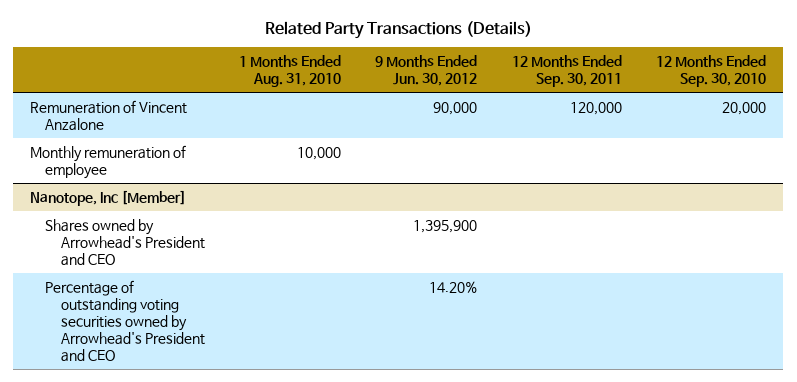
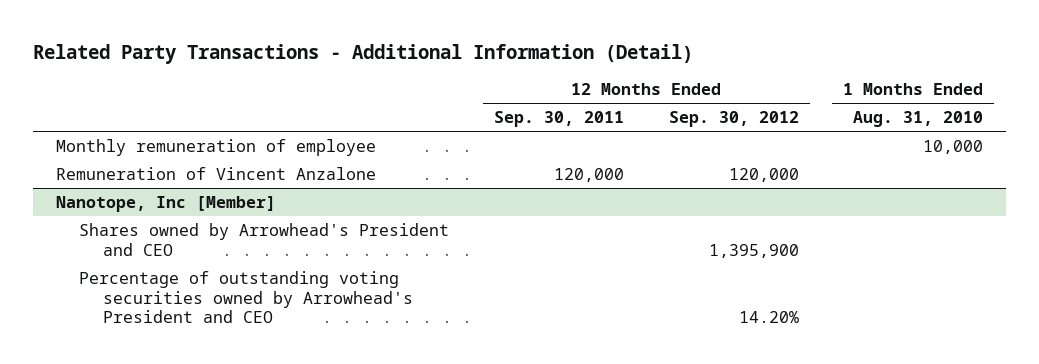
[265,21,533,40] Related Party Transactions (Details) -> [33,43,694,64] Related Party Transactions - Additional Information (Detail)
[375,55,478,87] 9 Months Ended Jun. 30, 2012 -> none
[656,55,767,88] 12 Months Ended Sep. 30, 2010 -> none
none -> [668,111,799,128] Sep. 30, 2012
[30,99,188,131] Remuneration of Vincent Anzalone -> [55,166,376,180] Remuneration of Vincent Anzalone

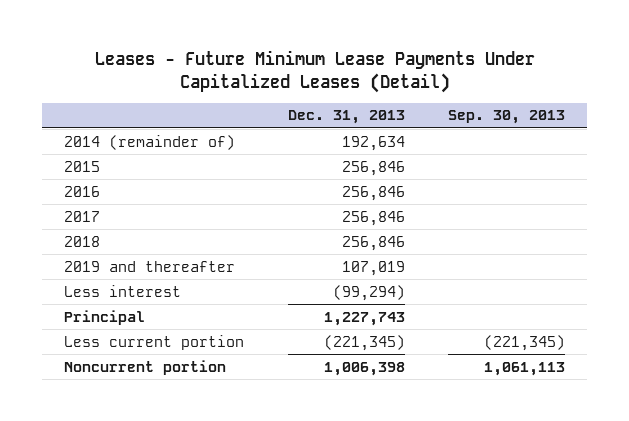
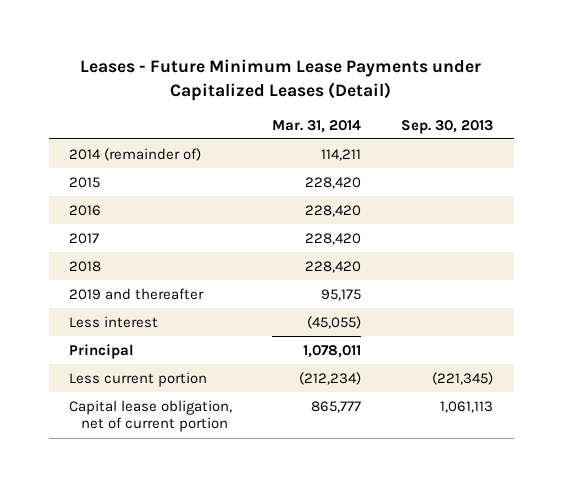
[94,49,535,93] Leases - Future Minimum Lease Payments Under Capitalized Leases (Detail) -> [80,59,482,101] Leases - Future Minimum Lease Payments under Capitalized Leases (Detail)
[287,110,405,125] Dec. 31, 2013 -> none
none -> [272,119,362,133] Mar. 31, 2014
[63,359,226,375] Noncurrent portion -> [69,399,233,433] Capital lease obligation, net of current portion

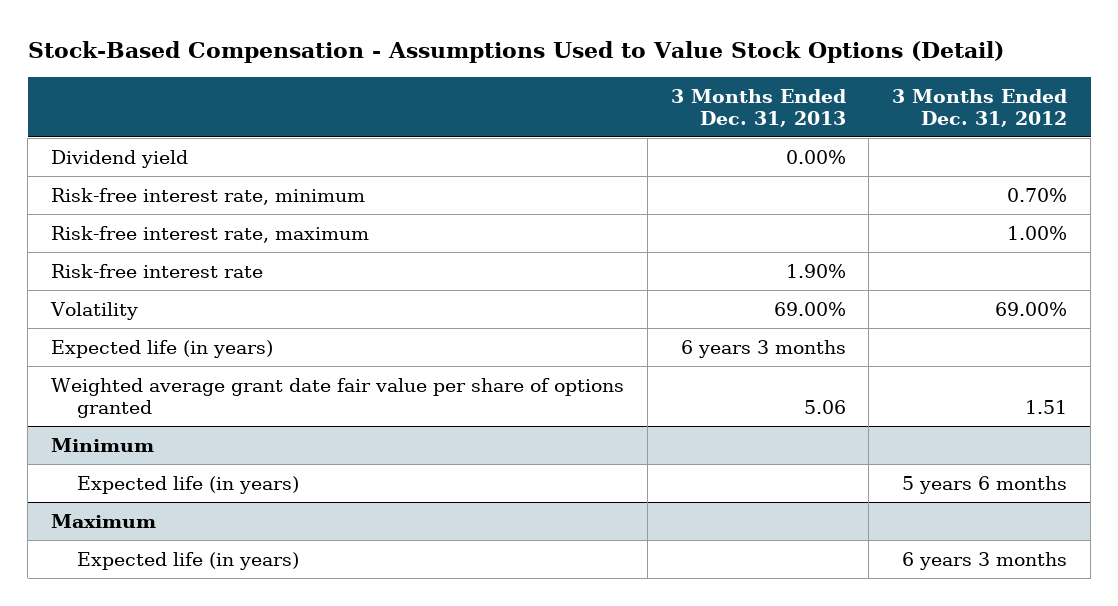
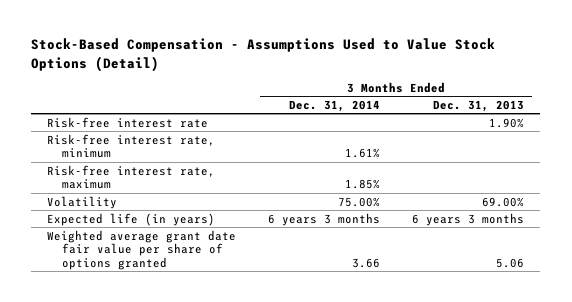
[892,88,1068,128] 3 Months Ended Dec. 31, 2012 -> none
none -> [289,99,381,112] Dec. 31, 2014
[50,149,188,168] Dividend yield -> none
[50,263,263,278] Risk-free interest rate -> [47,116,209,128] Risk-free interest rate
[50,437,154,452] Minimum -> none
[76,475,299,494] Expected life (in years) -> none
[50,513,156,528] Maximum -> none
[76,551,299,570] Expected life (in years) -> none

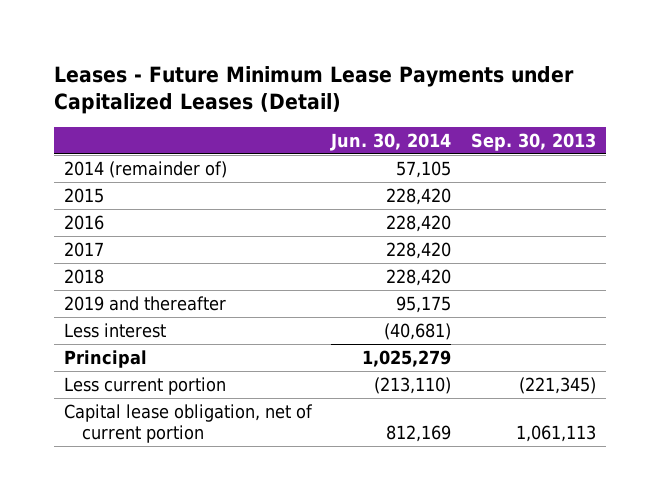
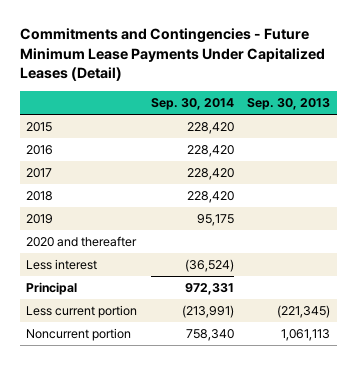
[53,65,574,115] Leases - Future Minimum Lease Payments under Capitalized Leases (Detail) -> [19,28,325,82] Commitments and Contingencies - Future Minimum Lease Payments Under Capitalized Leases (Detail)
[330,133,452,152] Jun. 30, 2014 -> none
none -> [150,98,234,111] Sep. 30, 2014
[63,160,227,178] 2014 (remainder of) -> none
none -> [26,213,54,224] 2019
[63,295,226,311] 2019 and thereafter -> [26,235,138,247] 2020 and thereafter
[63,403,313,444] Capital lease obligation, net of current portion -> [26,327,132,341] Noncurrent portion

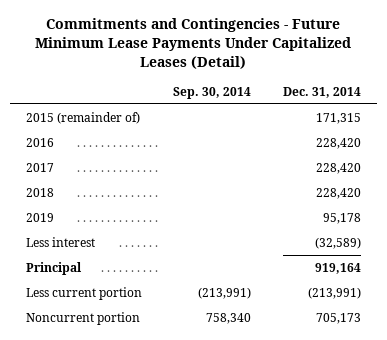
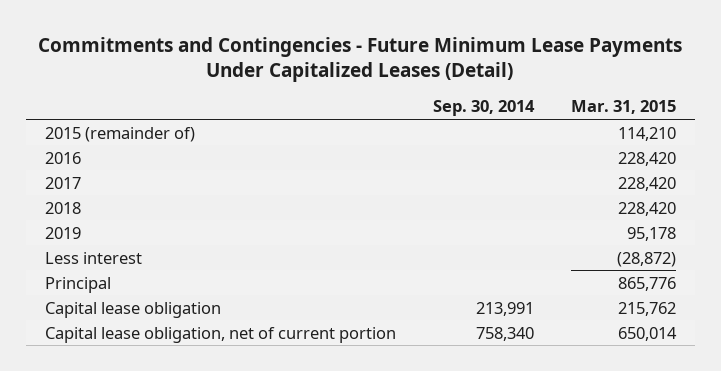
[282,86,361,98] Dec. 31, 2014 -> none
none -> [571,100,677,115] Mar. 31, 2015
[25,286,142,300] Less current portion -> none
none -> [44,301,221,318] Capital lease obligation
[25,311,140,325] Noncurrent portion -> [44,326,396,343] Capital lease obligation, net of current portion

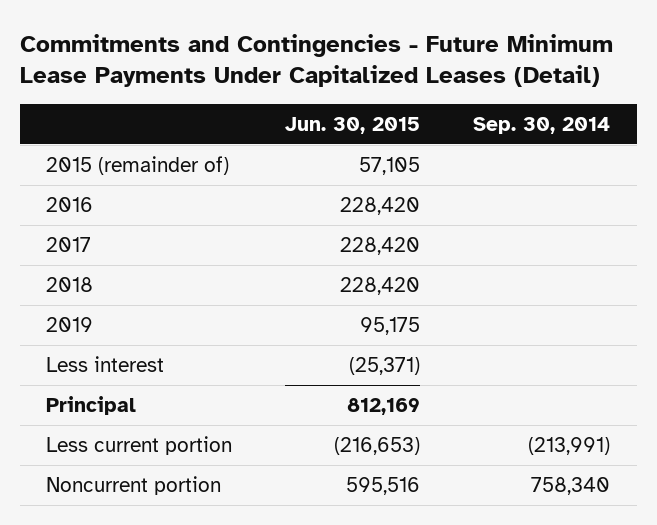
[571,100,677,115] Mar. 31, 2015 -> none
none -> [285,116,421,134] Jun. 30, 2015
[44,301,221,318] Capital lease obligation -> none
none -> [46,435,233,455] Less current portion
[44,326,396,343] Capital lease obligation, net of current portion -> [46,475,222,495] Noncurrent portion

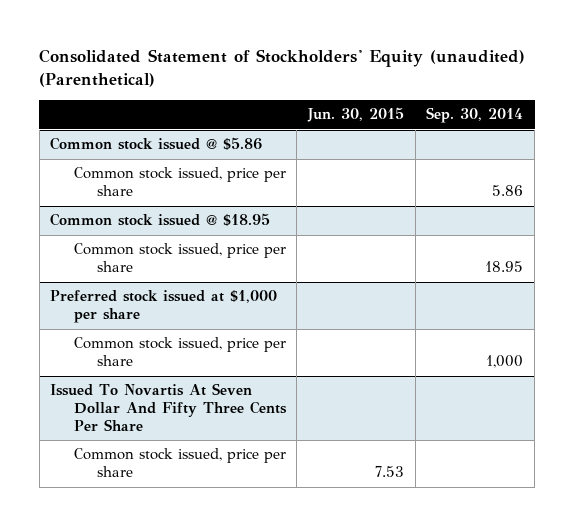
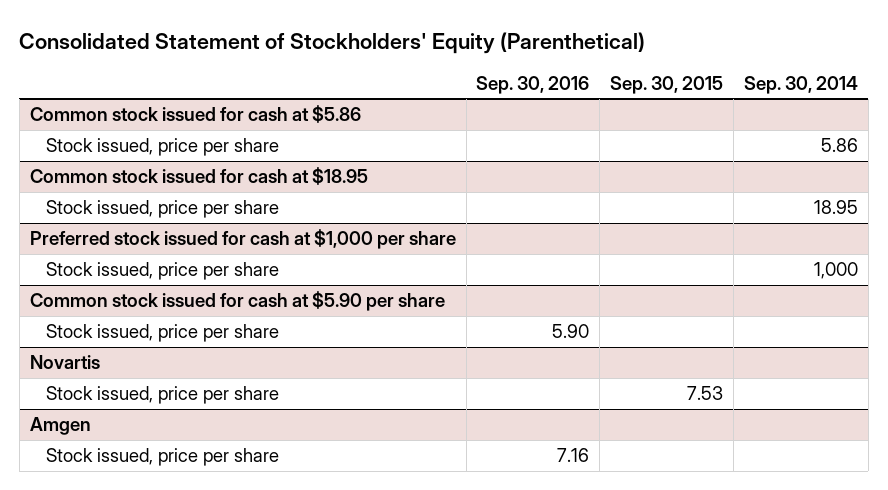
[39,49,526,88] Consolidated Statement of Stockholders' Equity (unaudited) (Parenthetical) -> [19,31,646,54] Consolidated Statement of Stockholders' Equity (Parenthetical)
[307,107,405,123] Jun. 30, 2015 -> none
none -> [476,75,590,94] Sep. 30, 2016
none -> [610,75,724,94] Sep. 30, 2015
[50,383,287,432] Issued To Novartis At Seven Dollar And Fifty Three Cents Per Share -> none
[73,448,286,478] Common stock issued, price per share -> none
[50,137,263,151] Common stock issued @ $5.86 -> [29,105,361,124] Common stock issued for cash at $5.86
[73,167,286,197] Common stock issued, price per share -> [45,138,279,157] Stock issued, price per share
[50,213,271,227] Common stock issued @ $18.95 -> [29,167,368,186] Common stock issued for cash at $18.95
[73,243,286,273] Common stock issued, price per share -> [45,200,279,219] Stock issued, price per share
[50,290,278,324] Preferred stock issued at $1,000 per share -> [29,229,456,250] Preferred stock issued for cash at $1,000 per share
[73,337,286,367] Common stock issued, price per share -> [45,262,279,281] Stock issued, price per share
none -> [29,291,445,312] Common stock issued for cash at $5.90 per share
none -> [45,324,279,343] Stock issued, price per share
none -> [29,355,100,370] Novartis
none -> [45,386,279,405] Stock issued, price per share
none -> [29,417,91,436] Amgen
none -> [45,448,279,467] Stock issued, price per share

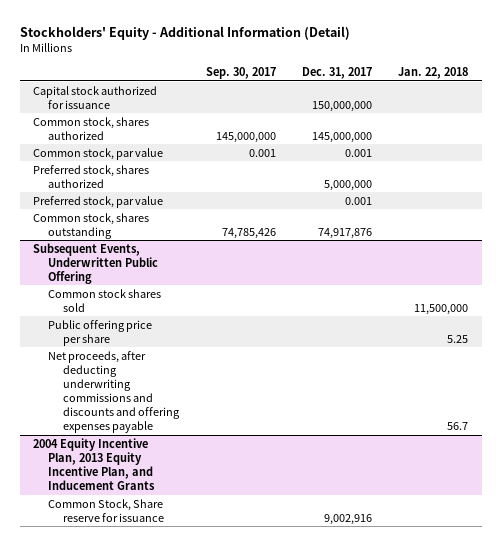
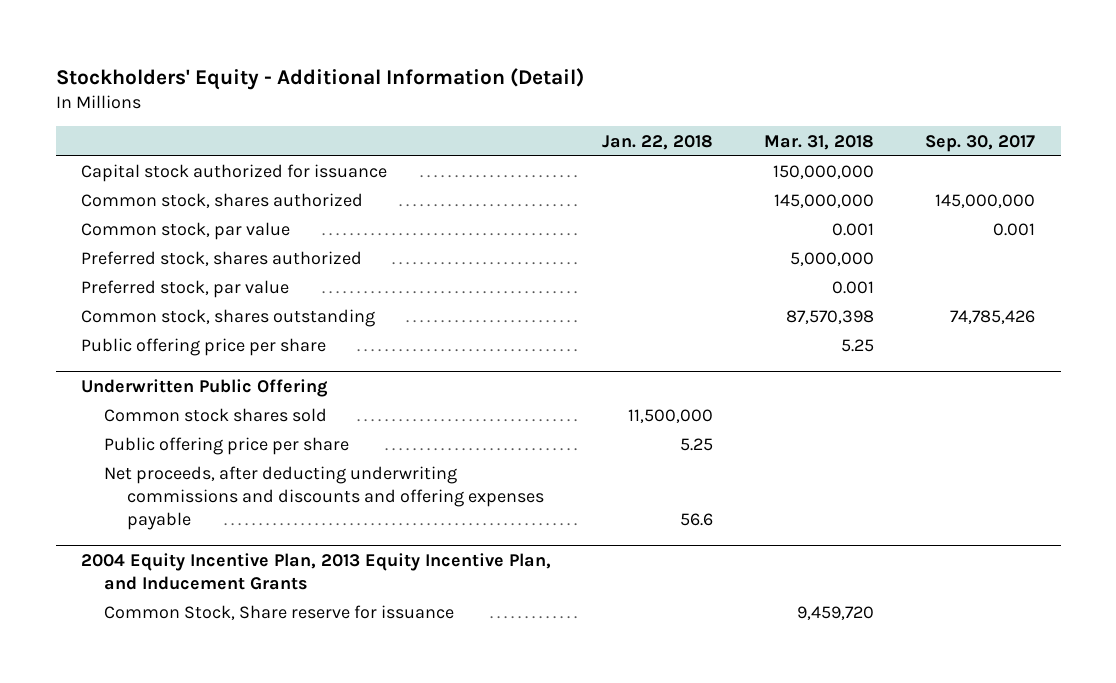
[302,66,373,79] Dec. 31, 2017 -> none
none -> [764,134,875,150] Mar. 31, 2018
none -> [81,338,327,357] Public offering price per share
[33,242,159,284] Subsequent Events, Underwritten Public Offering -> [81,378,329,397] Underwritten Public Offering
[447,422,469,431] 56.7 -> [680,513,714,527] 56.6

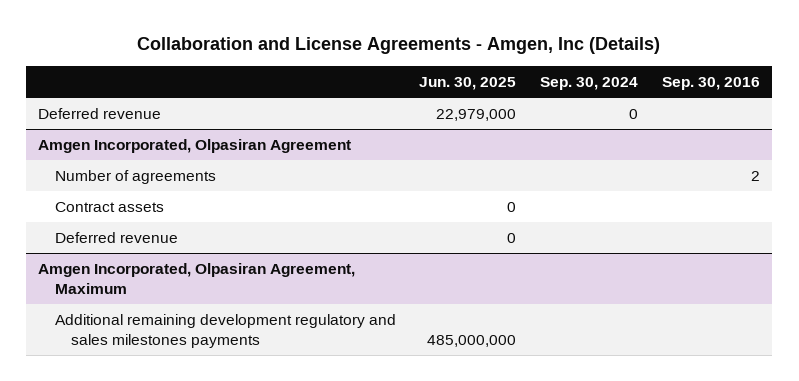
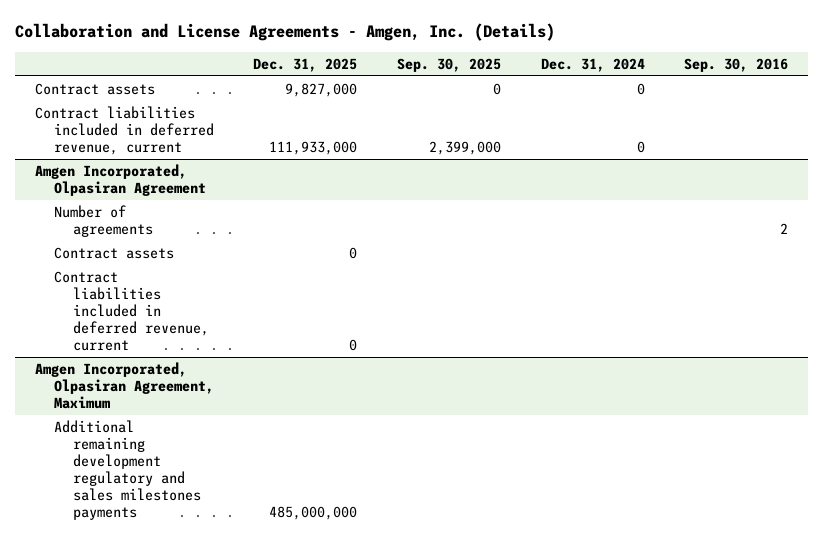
[137,37,661,55] Collaboration and License Agreements - Amgen, Inc (Details) -> [15,23,556,42] Collaboration and License Agreements - Amgen, Inc. (Details)
[419,76,517,90] Jun. 30, 2025 -> none
[540,76,639,90] Sep. 30, 2024 -> none
none -> [253,57,358,72] Dec. 31, 2025
none -> [397,57,502,72] Sep. 30, 2025
none -> [540,57,645,72] Dec. 31, 2024
none -> [34,83,155,96] Contract assets
[38,107,162,119] Deferred revenue -> [34,106,214,155] Contract liabilities included in deferred revenue, current
[54,231,178,243] Deferred revenue -> [53,271,209,351] Contract liabilities included in deferred revenue, current

